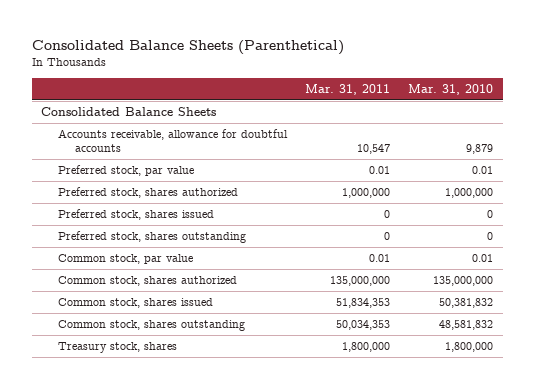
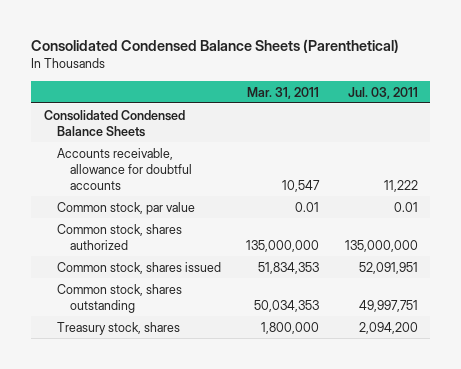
[31,40,344,56] Consolidated Balance Sheets (Parenthetical) -> [31,38,400,53] Consolidated Condensed Balance Sheets (Parenthetical)
[408,84,494,96] Mar. 31, 2010 -> none
none -> [347,86,418,99] Jul. 03, 2011
[40,106,216,116] Consolidated Balance Sheets -> [43,109,185,137] Consolidated Condensed Balance Sheets
[57,164,194,176] Preferred stock, par value -> none
[57,186,238,198] Preferred stock, shares authorized -> none
[57,208,214,220] Preferred stock, shares issued -> none
[57,230,246,243] Preferred stock, shares outstanding -> none

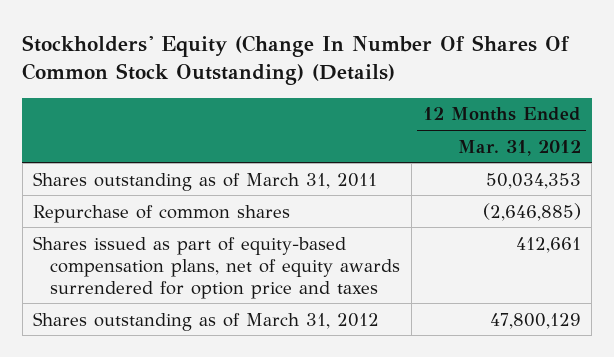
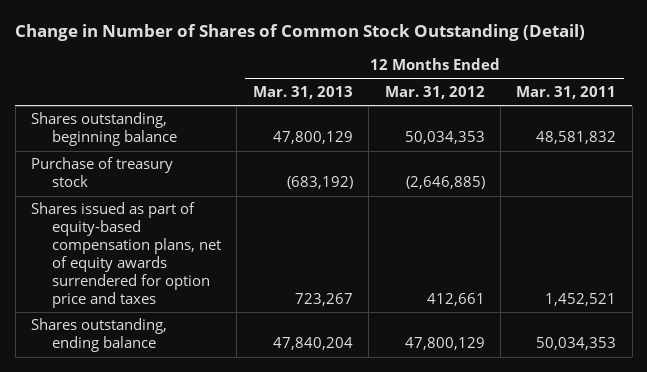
[22,34,571,86] Stockholders' Equity (Change In Number Of Shares Of Common Stock Outstanding) (Details) -> [15,24,586,42] Change in Number of Shares of Common Stock Outstanding (Detail)
none -> [252,85,353,99] Mar. 31, 2013
none -> [516,85,617,99] Mar. 31, 2011
[33,171,378,191] Shares outstanding as of March 31, 2011 -> [31,112,178,147] Shares outstanding, beginning balance
[33,204,291,223] Repurchase of common shares -> [31,157,174,188] Purchase of treasury stock
[33,311,380,331] Shares outstanding as of March 31, 2012 -> [31,318,168,353] Shares outstanding, ending balance

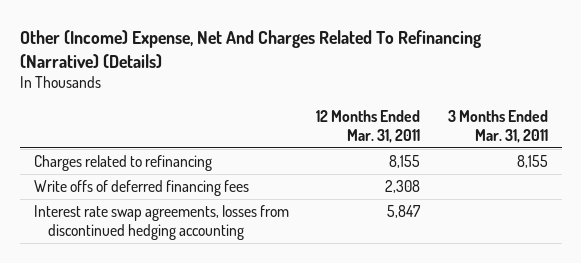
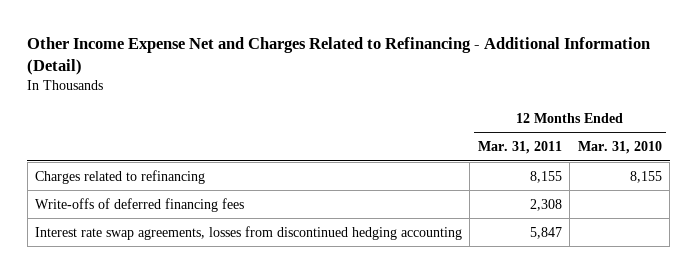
[19,29,481,68] Other (Income) Expense, Net And Charges Related To Refinancing (Narrative) (Details) -> [27,37,651,76] Other Income Expense Net and Charges Related to Refinancing - Additional Information (Detail)
[447,110,548,143] 3 Months Ended Mar. 31, 2011 -> none
none -> [577,141,662,155] Mar. 31, 2010
[33,180,249,197] Write offs of deferred financing fees -> [35,197,245,212] Write-offs of deferred financing fees

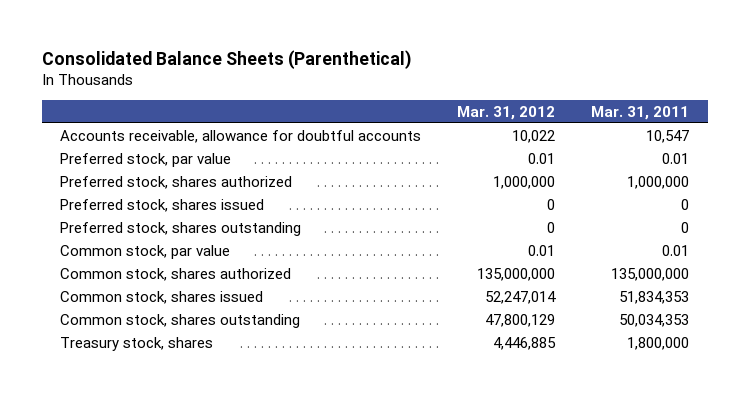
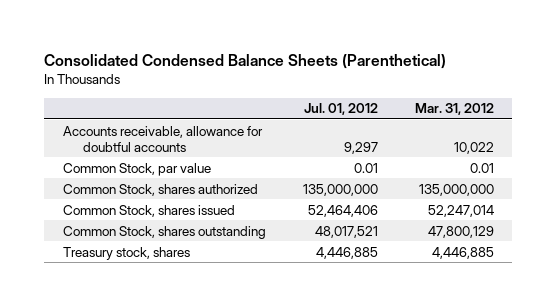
[41,50,412,70] Consolidated Balance Sheets (Parenthetical) -> [44,53,447,69] Consolidated Condensed Balance Sheets (Parenthetical)
[591,105,690,120] Mar. 31, 2011 -> none
none -> [303,103,378,116] Jul. 01, 2012
[59,152,231,167] Preferred stock, par value -> none
[59,175,292,189] Preferred stock, shares authorized -> none
[59,198,264,212] Preferred stock, shares issued -> none
[59,221,301,236] Preferred stock, shares outstanding -> none
[59,244,230,259] Common stock, par value -> [62,162,211,176] Common Stock, par value
[59,267,291,281] Common stock, shares authorized -> [62,183,258,196] Common Stock, shares authorized
[59,290,263,304] Common stock, shares issued -> [62,204,235,217] Common Stock, shares issued
[59,313,300,328] Common stock, shares outstanding -> [62,225,266,239] Common Stock, shares outstanding

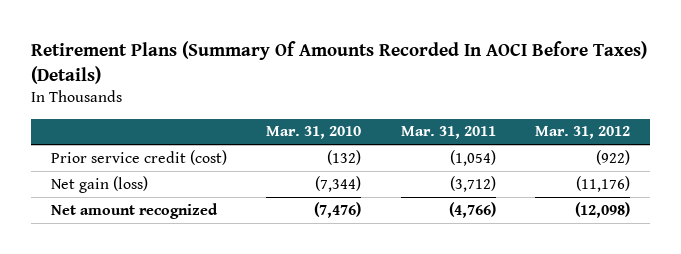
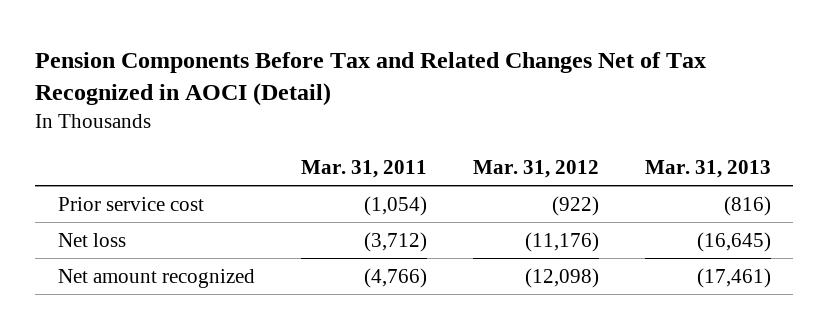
[30,40,647,84] Retirement Plans (Summary Of Amounts Recorded In AOCI Before Taxes) (Details) -> [35,51,707,107] Pension Components Before Tax and Related Changes Net of Tax Recognized in AOCI (Detail)
[266,126,362,140] Mar. 31, 2010 -> none
none -> [644,159,771,178] Mar. 31, 2013
[50,149,227,165] Prior service credit (cost) -> [58,196,205,211] Prior service cost
[50,175,148,193] Net gain (loss) -> [58,232,127,247] Net loss

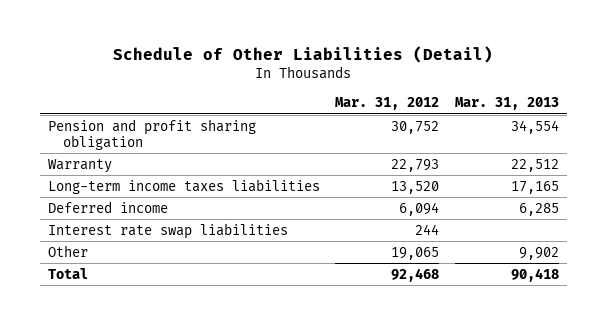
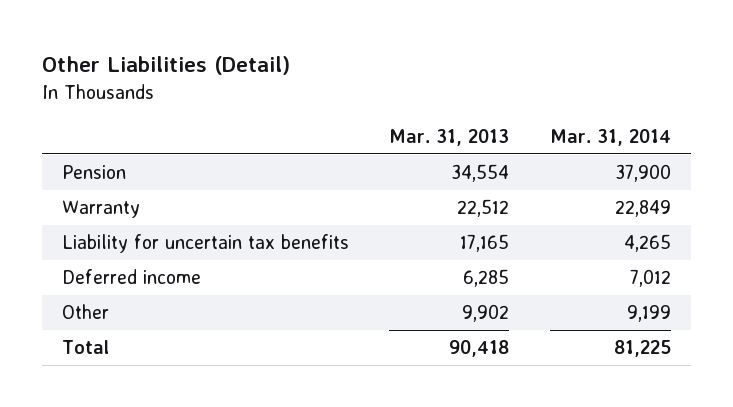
[113,46,494,64] Schedule of Other Liabilities (Detail) -> [42,56,291,76] Other Liabilities (Detail)
[335,97,440,111] Mar. 31, 2012 -> none
none -> [549,128,671,146] Mar. 31, 2014
[47,118,256,151] Pension and profit sharing obligation -> [62,165,127,180] Pension
[47,178,320,194] Long-term income taxes liabilities -> [62,234,350,254] Liability for uncertain tax benefits
[47,222,288,239] Interest rate swap liabilities -> none

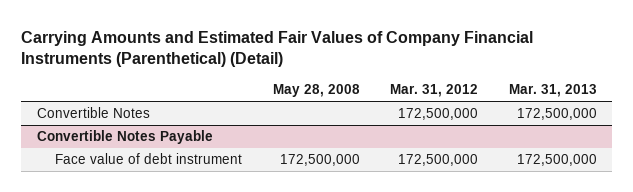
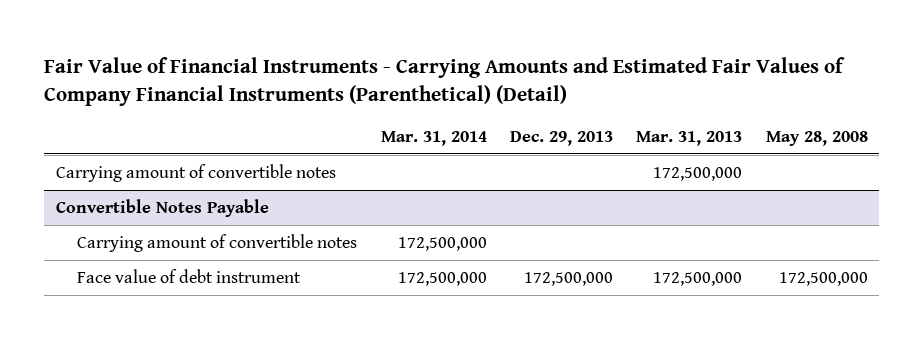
[21,30,534,67] Carrying Amounts and Estimated Fair Values of Company Financial Instruments (Parenthetical) (Detail) -> [44,56,846,106] Fair Value of Financial Instruments - Carrying Amounts and Estimated Fair Values of Company Financial Instruments (Parenthetical) (Detail)
[390,84,479,98] Mar. 31, 2012 -> none
none -> [380,131,487,147] Mar. 31, 2014
none -> [510,131,614,147] Dec. 29, 2013
[36,107,150,119] Convertible Notes -> [56,164,337,183] Carrying amount of convertible notes
none -> [77,234,358,253] Carrying amount of convertible notes

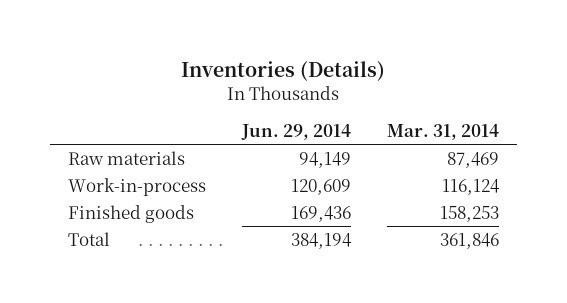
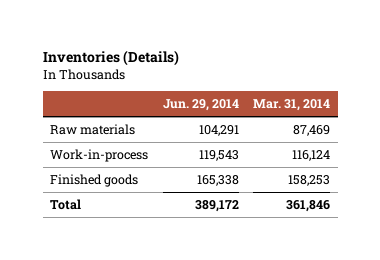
[298,151,351,168] 94,149 -> [198,125,239,137] 104,291
[290,178,351,195] 120,609 -> [198,150,239,162] 119,543
[290,205,351,222] 169,436 -> [196,175,239,187] 165,338
[290,232,352,249] 384,194 -> [194,200,239,213] 389,172

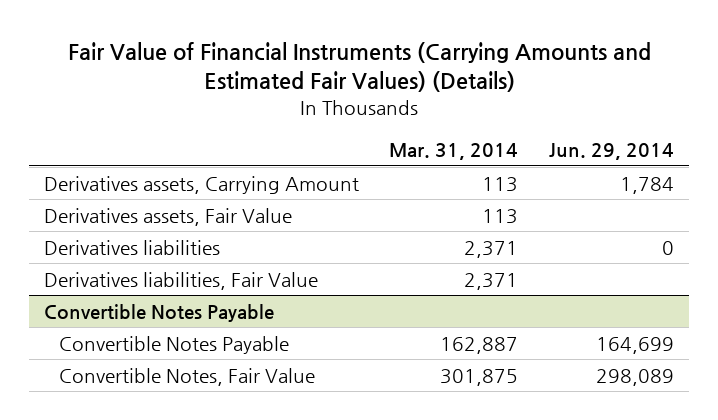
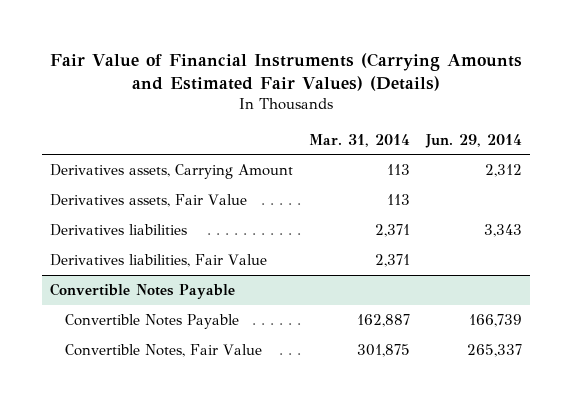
[619,176,674,194] 1,784 -> [485,164,523,178] 2,312
[661,240,674,255] 0 -> [484,224,523,238] 3,343
[595,336,674,354] 164,699 -> [469,314,523,328] 166,739
[595,368,674,386] 298,089 -> [467,344,523,358] 265,337

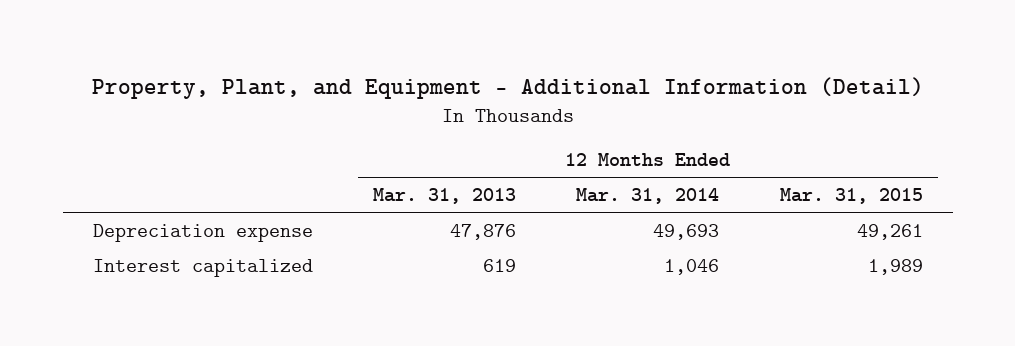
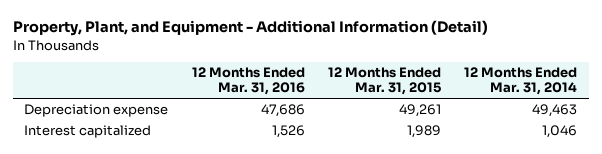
[373,188,517,205] Mar. 31, 2013 -> none
none -> [191,67,305,96] 12 Months Ended Mar. 31, 2016
[653,223,720,240] 49,693 -> [532,104,578,118] 49,463

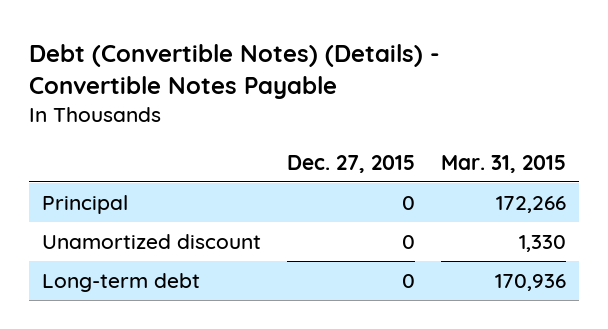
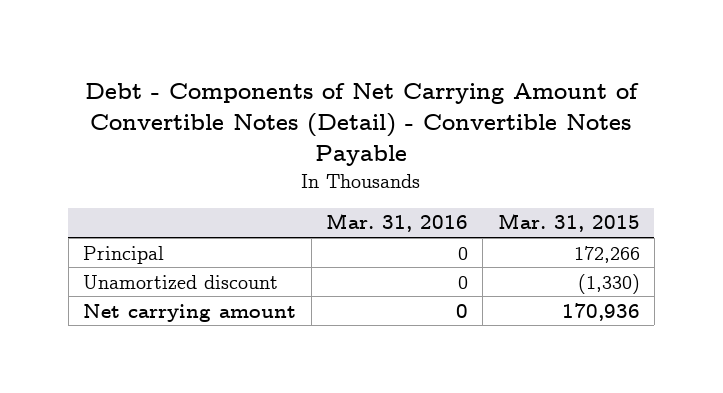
[29,43,441,100] Debt (Convertible Notes) (Details) - Convertible Notes Payable -> [85,83,640,166] Debt - Components of Net Carrying Amount of Convertible Notes (Detail) - Convertible Notes Payable
[287,154,416,173] Dec. 27, 2015 -> none
none -> [325,213,468,233] Mar. 31, 2016
[519,234,567,252] 1,330 -> [577,273,640,294] (1,330)
[42,272,201,292] Long-term debt -> [83,303,297,322] Net carrying amount

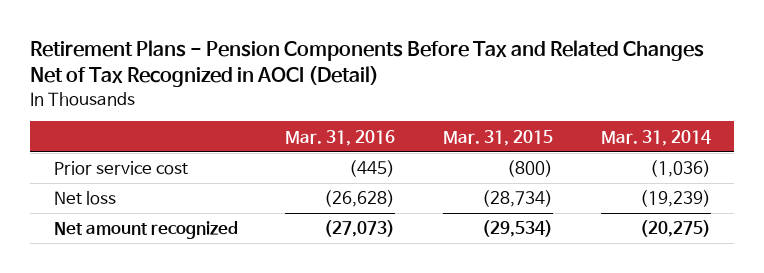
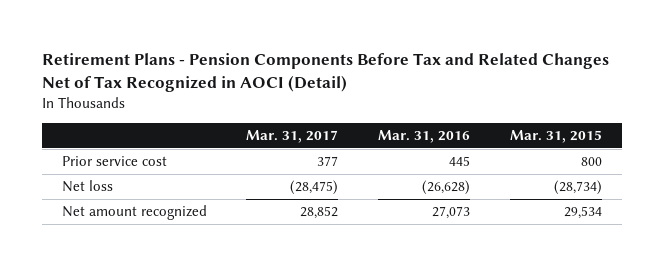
[600,129,711,146] Mar. 31, 2014 -> none
none -> [246,130,339,144] Mar. 31, 2017
[349,160,396,178] (445) -> [449,156,471,167] 445
[506,160,553,178] (800) -> [581,157,603,167] 800
[324,220,396,238] (27,073) -> [432,206,471,220] 27,073
[481,220,553,238] (29,534) -> [564,206,603,220] 29,534

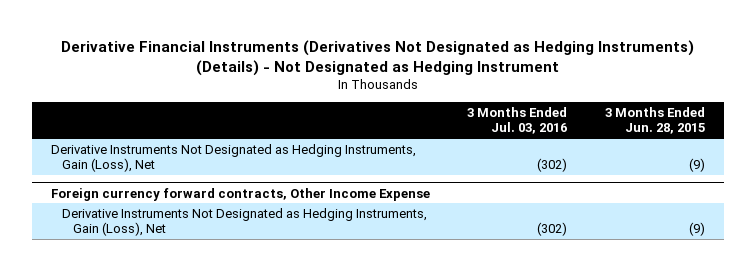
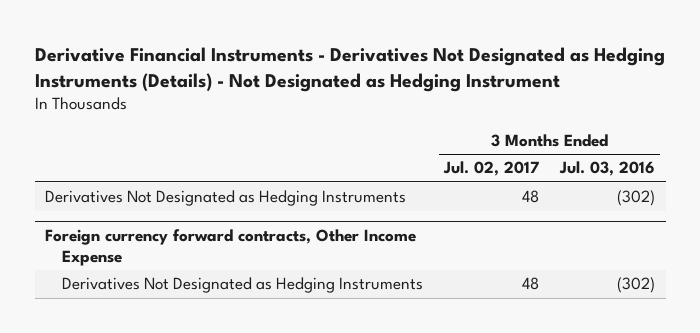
[60,39,694,76] Derivative Financial Instruments (Derivatives Not Designated as Hedging Instruments) (Details) - Not Designated as Hedging Instrument -> [34,46,665,92] Derivative Financial Instruments - Derivatives Not Designated as Hedging Instruments (Details) - Not Designated as Hedging Instrument
[605,107,706,135] 3 Months Ended Jun. 28, 2015 -> none
none -> [442,161,539,177] Jul. 02, 2017
[50,144,416,173] Derivative Instruments Not Designated as Hedging Instruments, Gain (Loss), Net -> [45,190,407,207] Derivatives Not Designated as Hedging Instruments
[61,208,427,237] Derivative Instruments Not Designated as Hedging Instruments, Gain (Loss), Net -> [61,277,423,294] Derivatives Not Designated as Hedging Instruments

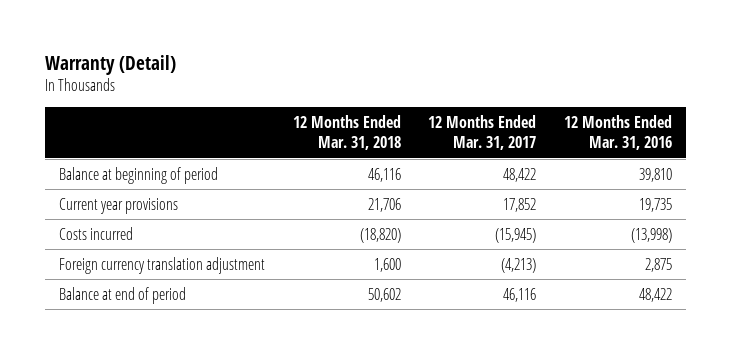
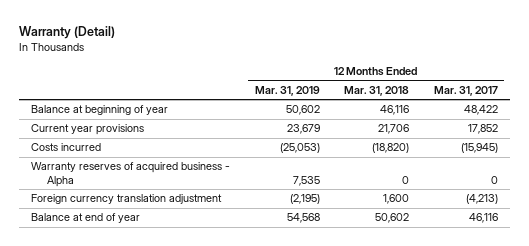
[564,114,673,151] 12 Months Ended Mar. 31, 2016 -> none
none -> [254,85,320,96] Mar. 31, 2019
[58,166,218,184] Balance at beginning of period -> [31,105,169,116] Balance at beginning of year
none -> [31,162,231,187] Warranty reserves of acquired business - Alpha
[58,286,186,304] Balance at end of period -> [31,213,141,224] Balance at end of year

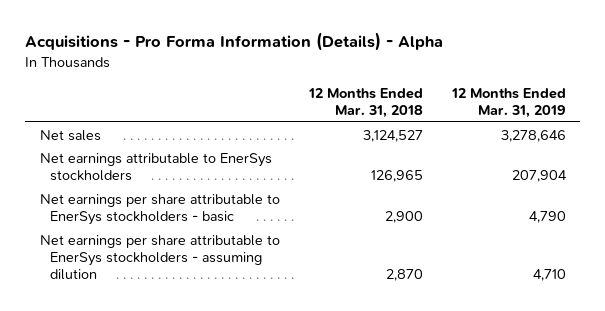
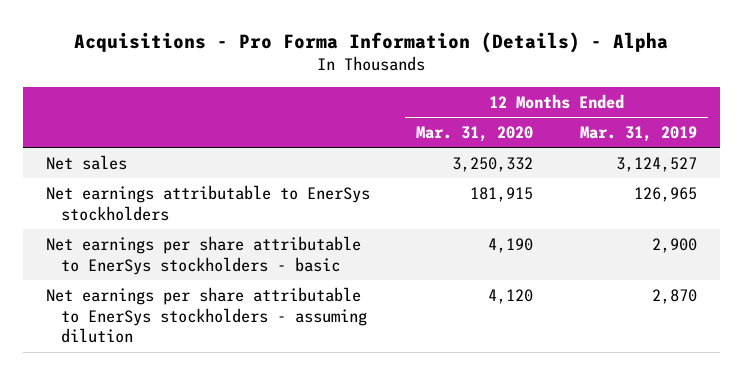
[307,87,423,119] 12 Months Ended Mar. 31, 2018 -> none
none -> [416,126,534,143] Mar. 31, 2020
[500,129,566,142] 3,278,646 -> [615,156,697,172] 3,124,527
[511,169,567,182] 207,904 -> [633,186,697,202] 126,965
[528,210,566,223] 4,790 -> [651,237,697,253] 2,900
[532,269,566,282] 4,710 -> [651,288,697,304] 2,870

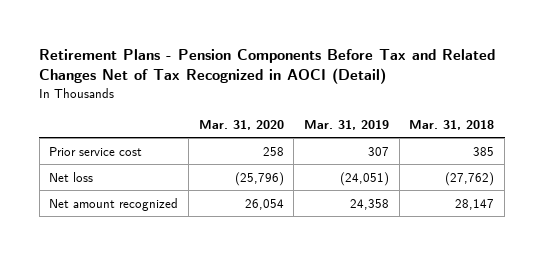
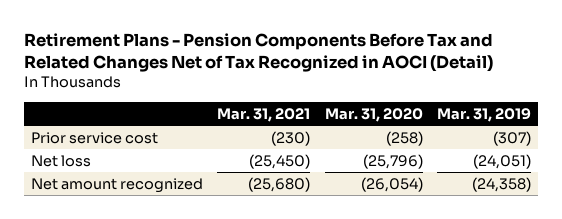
[409,119,495,130] Mar. 31, 2018 -> none
none -> [217,107,311,122] Mar. 31, 2021
[262,146,284,156] 258 -> [385,130,423,146] (258)
[368,146,390,156] 307 -> [493,130,532,146] (307)
[244,198,284,210] 26,054 -> [360,176,423,192] (26,054)
[350,198,390,210] 24,358 -> [472,176,532,192] (24,358)

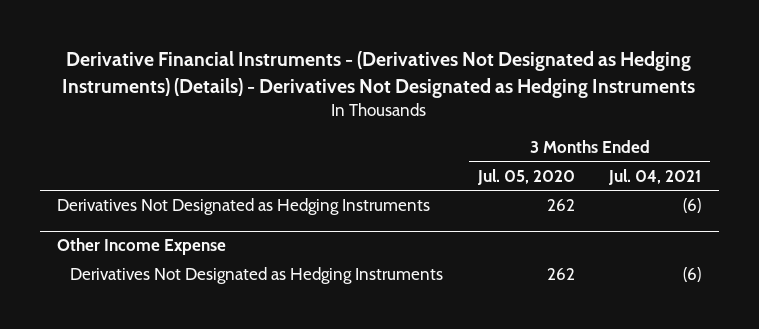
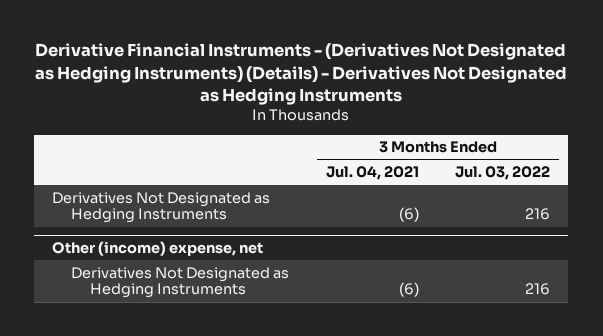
[476,168,575,185] Jul. 05, 2020 -> none
none -> [455,166,551,181] Jul. 03, 2022
[57,238,227,256] Other Income Expense -> [52,241,264,257] Other (income) expense, net

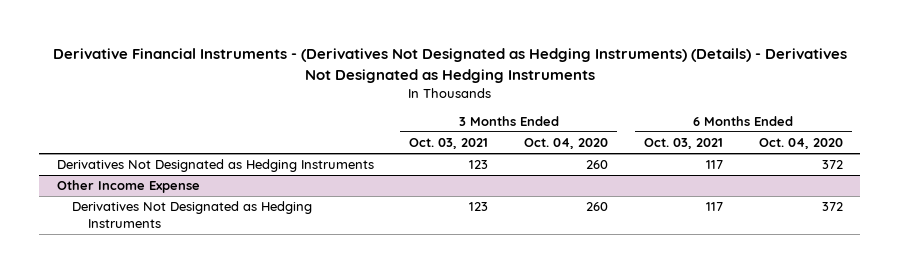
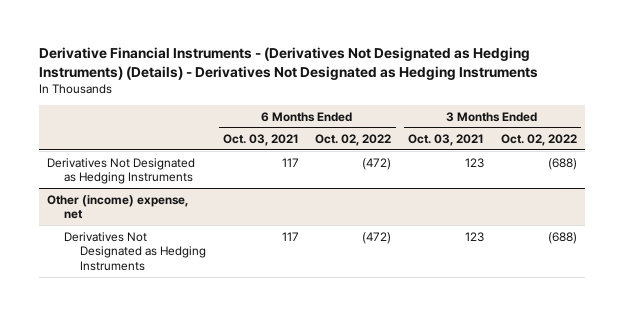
[524,138,609,150] Oct. 04, 2020 -> none
[758,138,843,150] Oct. 04, 2020 -> none
none -> [315,134,392,147] Oct. 02, 2022
none -> [500,134,577,147] Oct. 02, 2022
[56,180,200,194] Other Income Expense -> [46,194,188,220] Other (income) expense, net

